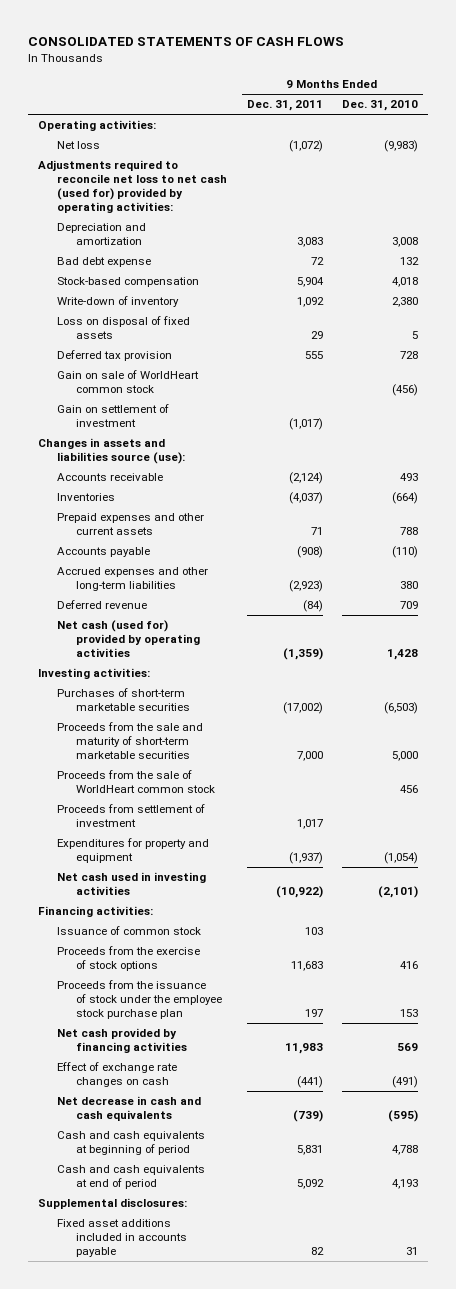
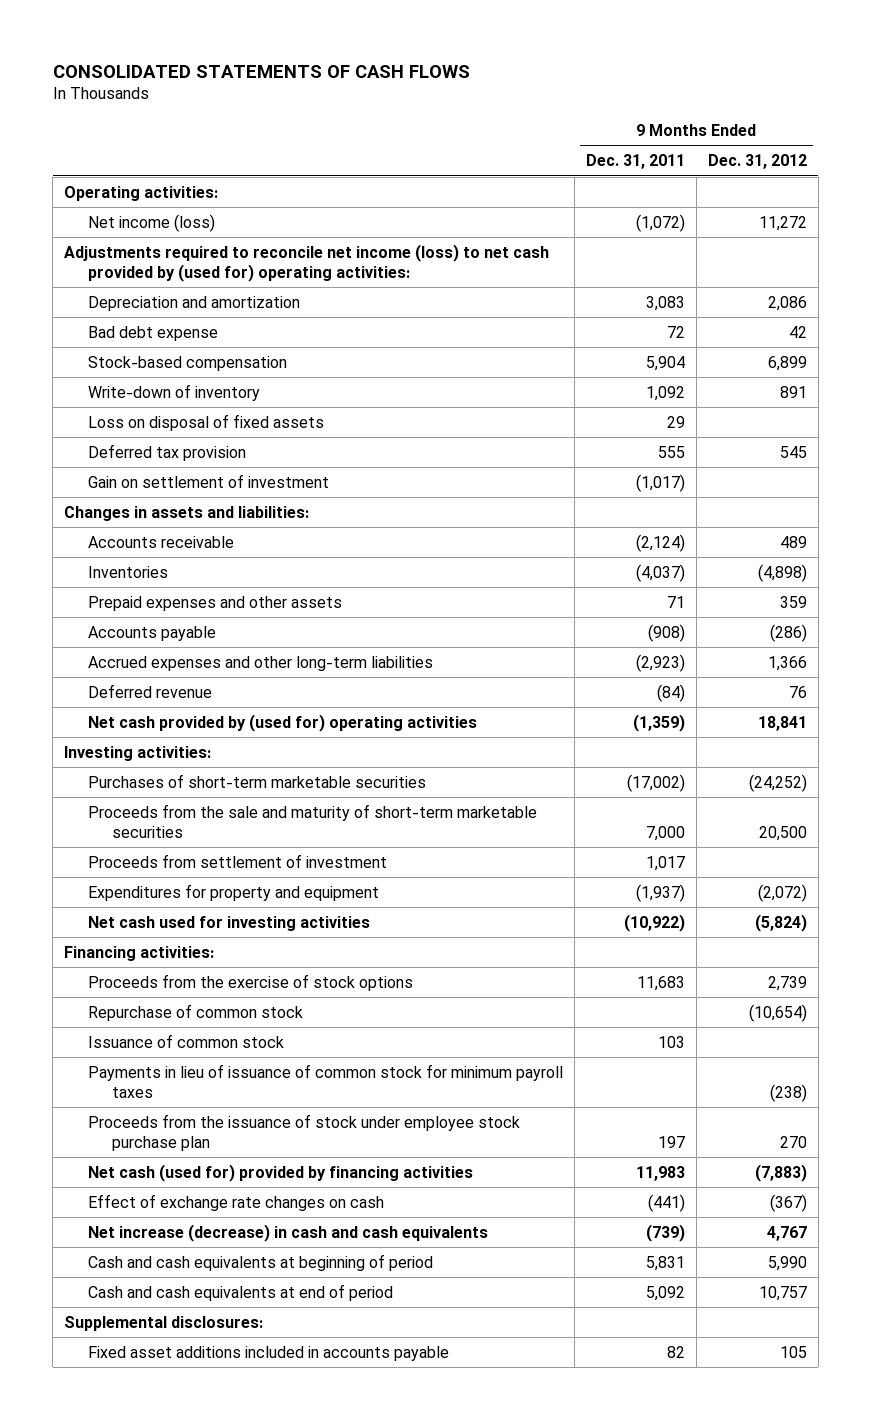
[342,100,419,112] Dec. 31, 2010 -> none
none -> [707,154,807,170] Dec. 31, 2012
[56,141,100,150] Net loss -> [87,213,215,232] Net income (loss)
[38,160,227,213] Adjustments required to reconcile net loss to net cash (used for) provided by operating activities: -> [64,243,550,282] Adjustments required to reconcile net income (loss) to net cash provided by (used for) operating activities:
[56,370,199,394] Gain on sale of WorldHeart common stock -> none
[38,438,185,465] Changes in assets and liabilities source (use): -> [64,505,310,521] Changes in assets and liabilities:
[56,513,204,536] Prepaid expenses and other current assets -> [87,595,342,611] Prepaid expenses and other assets
[56,620,200,657] Net cash (used for) provided by operating activities -> [87,713,477,732] Net cash provided by (used for) operating activities
[56,770,215,794] Proceeds from the sale of WorldHeart common stock -> none
[56,872,206,896] Net cash used in investing activities -> [87,915,370,931] Net cash used for investing activities
none -> [87,1003,303,1021] Repurchase of common stock
[56,926,201,936] Issuance of common stock -> [87,1033,284,1048] Issuance of common stock
none -> [87,1063,563,1098] Payments in lieu of issuance of common stock for minimum payroll taxes
[56,980,222,1019] Proceeds from the issuance of stock under the employee stock purchase plan -> [87,1113,520,1151] Proceeds from the issuance of stock under employee stock purchase plan
[56,1028,187,1054] Net cash provided by financing activities -> [87,1163,473,1182] Net cash (used for) provided by financing activities
[56,1096,201,1122] Net decrease in cash and cash equivalents -> [87,1223,488,1242] Net increase (decrease) in cash and cash equivalents

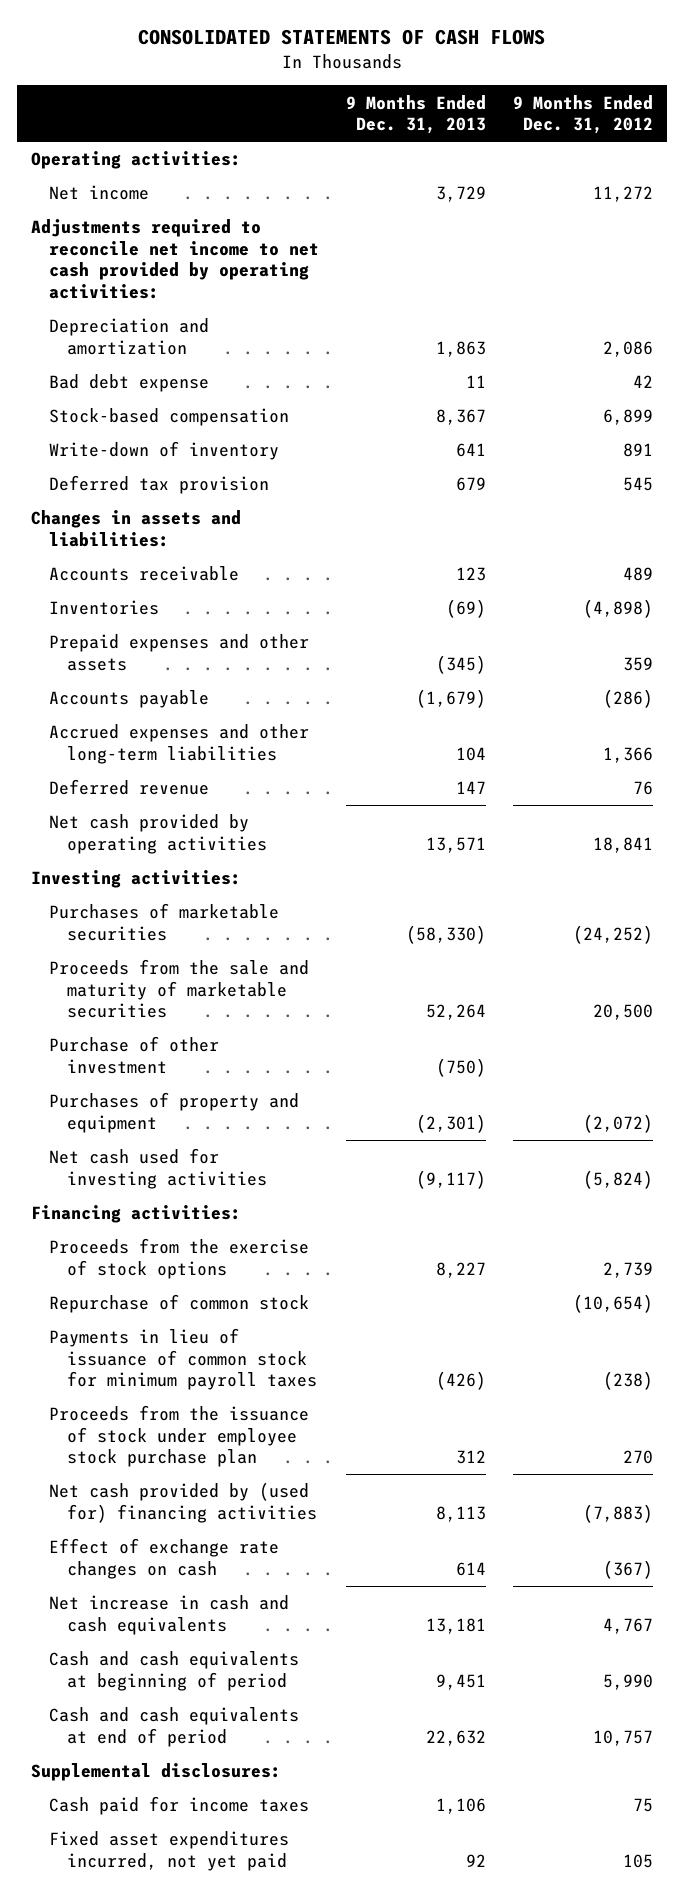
[585,154,685,170] Dec. 31, 2011 -> none
none -> [346,94,487,135] 9 Months Ended Dec. 31, 2013
[87,213,215,232] Net income (loss) -> [48,185,149,201] Net income
[64,243,550,282] Adjustments required to reconcile net income (loss) to net cash provided by (used for) operating activities: -> [30,219,319,299] Adjustments required to reconcile net income to net cash provided by operating activities:
[87,413,324,431] Loss on disposal of fixed assets -> none
[87,473,329,488] Gain on settlement of investment -> none
[87,713,477,732] Net cash provided by (used for) operating activities -> [48,814,267,854] Net cash provided by operating activities
[87,853,387,868] Proceeds from settlement of investment -> none
[87,773,426,788] Purchases of short-term marketable securities -> [48,903,279,941] Purchases of marketable securities
[87,803,537,838] Proceeds from the sale and maturity of short-term marketable securities -> [48,959,309,1019] Proceeds from the sale and maturity of marketable securities
none -> [48,1036,219,1074] Purchase of other investment
[87,883,379,901] Expenditures for property and equipment -> [48,1092,299,1133] Purchases of property and equipment
[87,1033,284,1048] Issuance of common stock -> none
[87,1163,473,1182] Net cash (used for) provided by financing activities -> [48,1482,317,1523] Net cash provided by (used for) financing activities
[87,1223,488,1242] Net increase (decrease) in cash and cash equivalents -> [48,1595,289,1635] Net increase in cash and cash equivalents
none -> [48,1796,309,1816] Cash paid for income taxes
[87,1345,449,1361] Fixed asset additions included in accounts payable -> [48,1831,289,1871] Fixed asset expenditures incurred, not yet paid

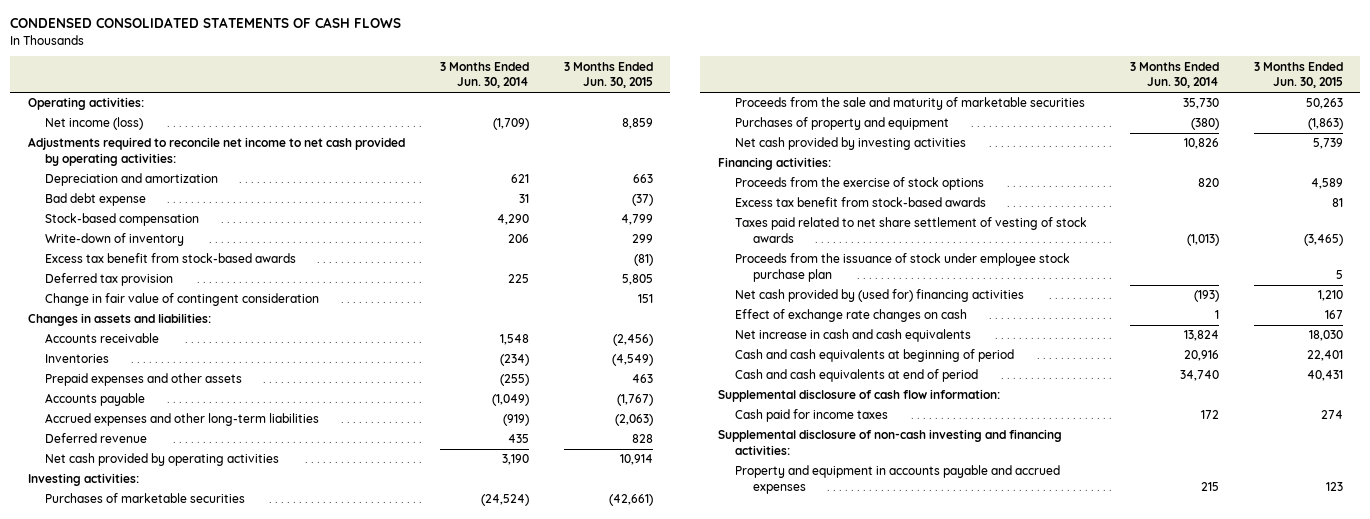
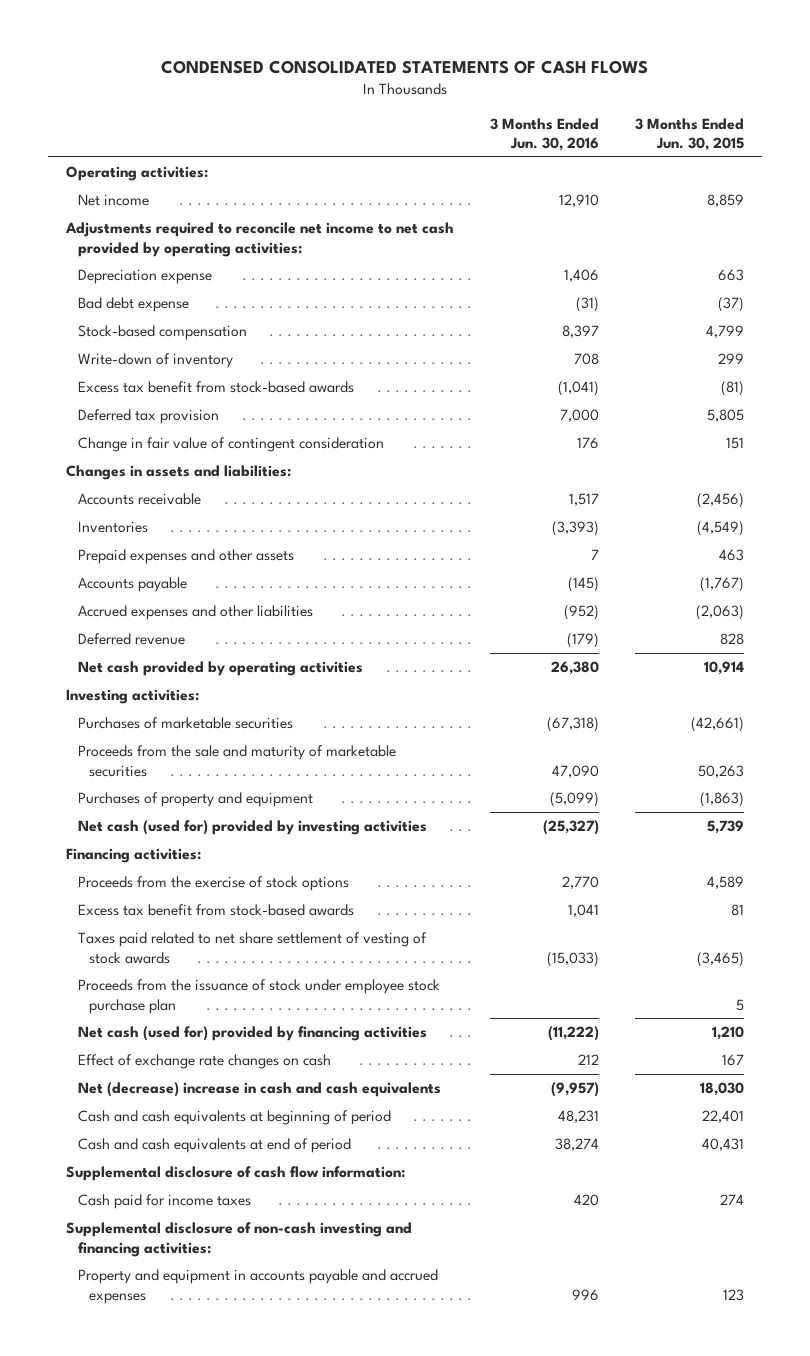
[439,61,529,89] 3 Months Ended Jun. 30, 2014 -> none
none -> [490,117,600,152] 3 Months Ended Jun. 30, 2016
[45,117,144,131] Net income (loss) -> [77,193,149,206] Net income
[45,173,219,187] Depreciation and amortization -> [77,268,212,284] Depreciation expense
[45,413,320,427] Accrued expenses and other long-term liabilities -> [77,604,313,620] Accrued expenses and other liabilities
[735,137,967,151] Net cash provided by investing activities -> [77,819,427,835] Net cash (used for) provided by investing activities
[735,289,1025,303] Net cash provided by (used for) financing activities -> [77,1025,427,1041] Net cash (used for) provided by financing activities
[735,329,972,343] Net increase in cash and cash equivalents -> [77,1081,441,1097] Net (decrease) increase in cash and cash equivalents

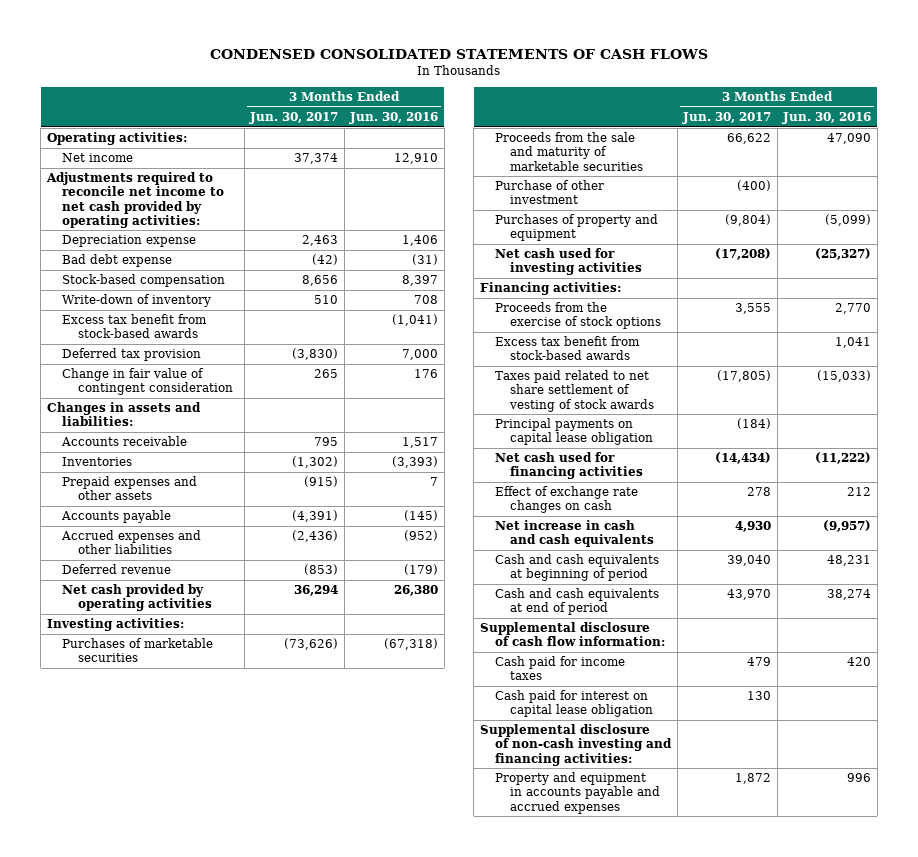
[634,117,744,152] 3 Months Ended Jun. 30, 2015 -> none
none -> [249,112,339,125] Jun. 30, 2017
none -> [495,180,605,205] Purchase of other investment
[77,819,427,835] Net cash (used for) provided by investing activities -> [495,248,643,276] Net cash used for investing activities
[77,978,440,1014] Proceeds from the issuance of stock under employee stock purchase plan -> none
none -> [495,418,654,446] Principal payments on capital lease obligation
[77,1025,427,1041] Net cash (used for) provided by financing activities -> [495,452,644,480] Net cash used for financing activities
[77,1081,441,1097] Net (decrease) increase in cash and cash equivalents -> [495,520,655,548] Net increase in cash and cash equivalents
none -> [495,690,654,718] Cash paid for interest on capital lease obligation

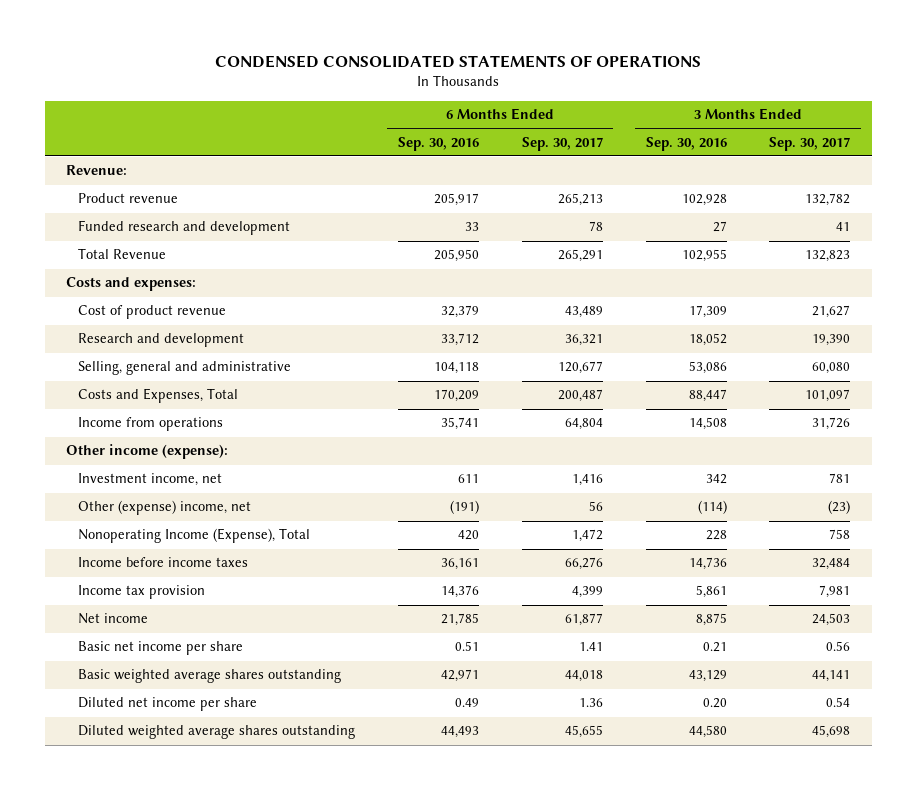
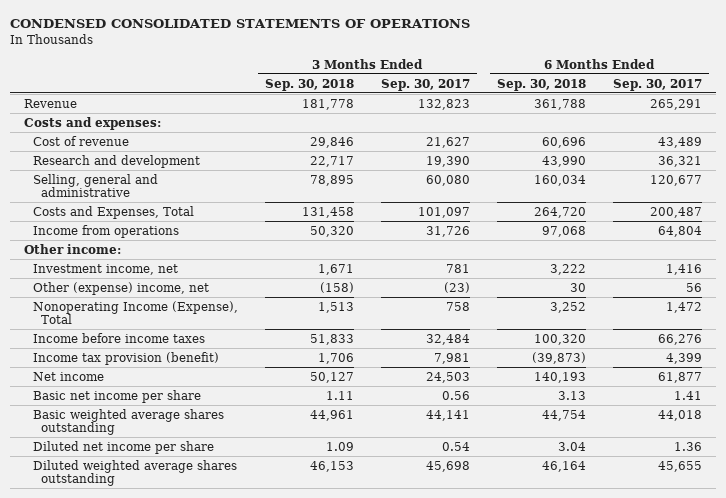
[398,136,480,151] Sep. 30, 2016 -> none
[645,136,727,151] Sep. 30, 2016 -> none
none -> [264,78,354,91] Sep. 30, 2018
none -> [496,78,586,91] Sep. 30, 2018
[66,165,128,176] Revenue: -> none
[78,193,179,204] Product revenue -> none
[78,220,291,236] Funded research and development -> none
[78,248,167,260] Total Revenue -> [23,98,77,108] Revenue
[78,305,227,320] Cost of product revenue -> [32,135,129,146] Cost of revenue
[66,444,229,460] Other income (expense): -> [23,243,121,254] Other income:
[78,585,206,600] Income tax provision -> [32,351,219,365] Income tax provision (benefit)

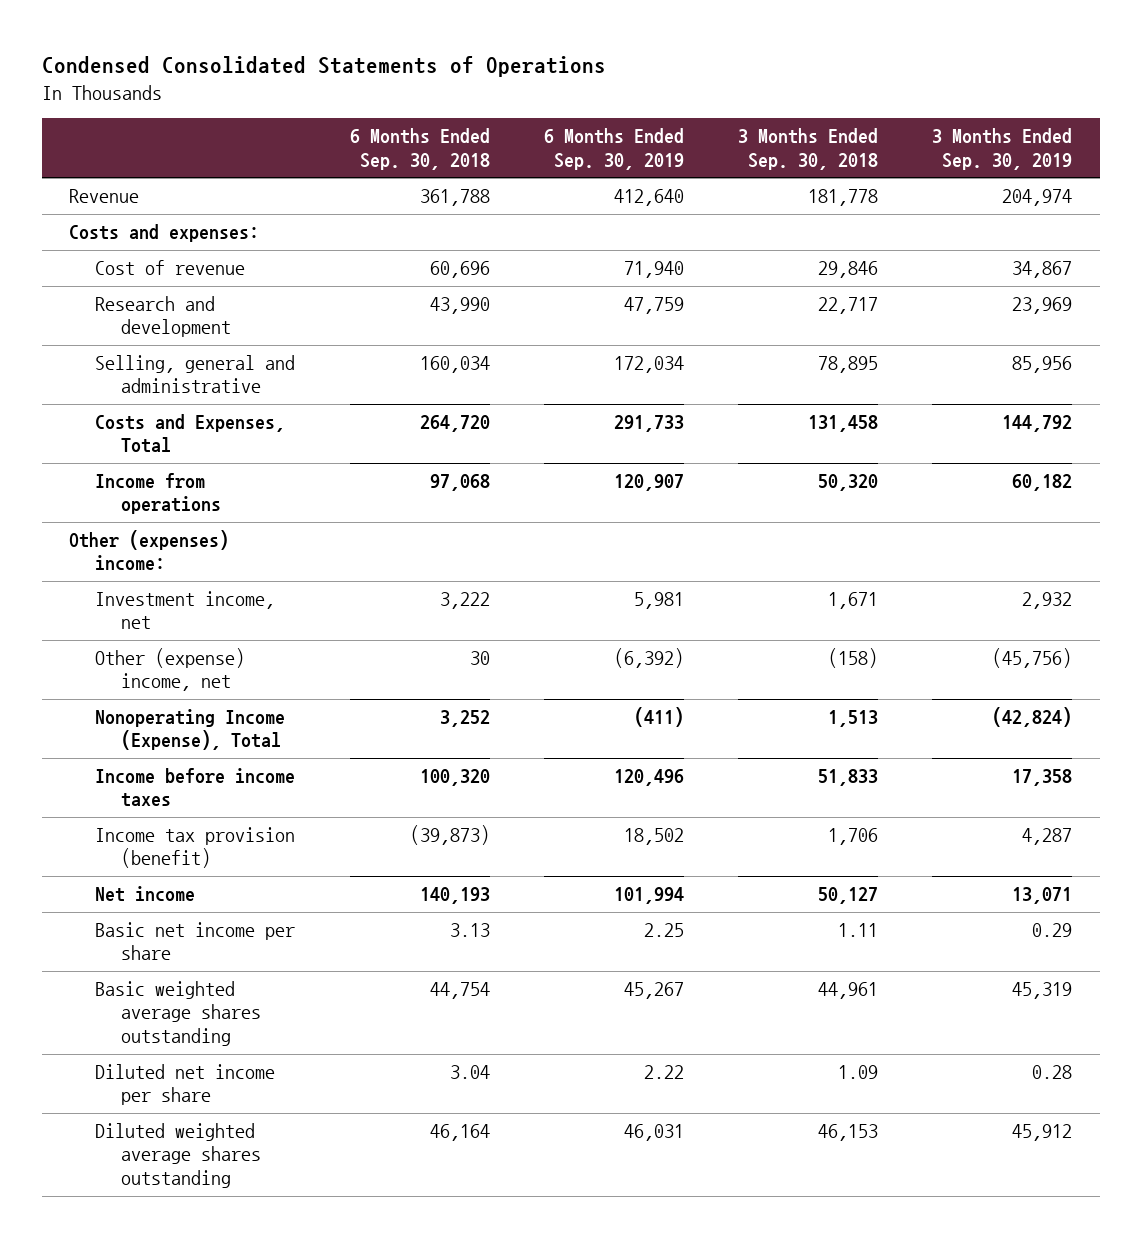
[10,19,471,29] CONDENSED CONSOLIDATED STATEMENTS OF OPERATIONS -> [42,56,607,78] Condensed Consolidated Statements of Operations
[380,78,470,91] Sep. 30, 2017 -> none
[613,78,703,91] Sep. 30, 2017 -> none
none -> [543,128,684,170] 6 Months Ended Sep. 30, 2019
none -> [932,128,1073,170] 3 Months Ended Sep. 30, 2019
[23,243,121,254] Other income: -> [69,530,230,572] Other (expenses) income:

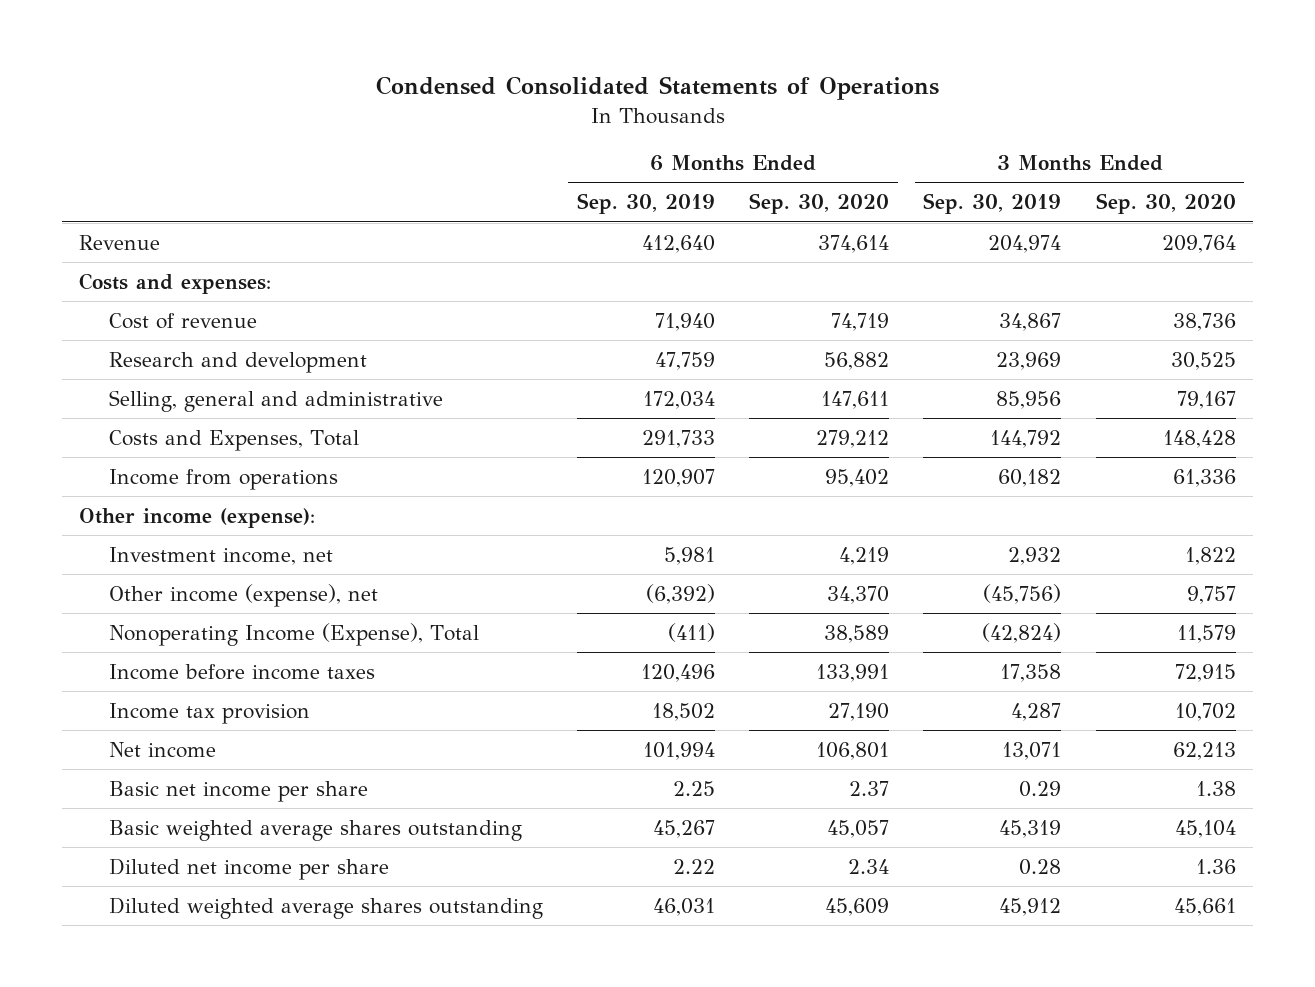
[349,128,490,170] 6 Months Ended Sep. 30, 2018 -> none
[738,128,879,170] 3 Months Ended Sep. 30, 2018 -> none
none -> [749,193,890,215] Sep. 30, 2020
none -> [1095,193,1236,215] Sep. 30, 2020
[69,530,230,572] Other (expenses) income: -> [79,507,316,528] Other income (expense):
[95,648,246,692] Other (expense) income, net -> [108,583,378,607] Other income (expense), net
[95,827,296,869] Income tax provision (benefit) -> [108,702,310,724] Income tax provision

